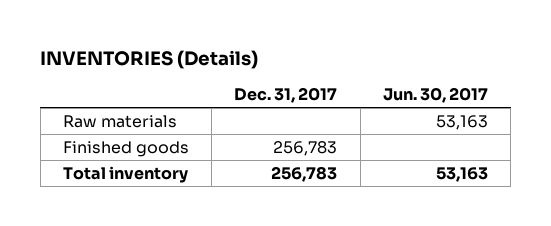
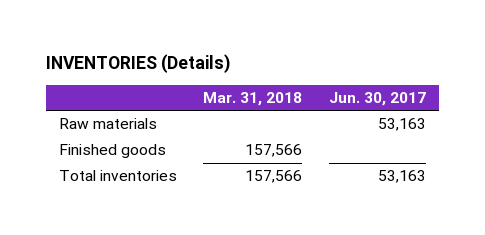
[234,86,338,103] Dec. 31, 2017 -> none
none -> [203,91,303,106] Mar. 31, 2018
[62,165,188,183] Total inventory -> [58,170,177,182] Total inventories

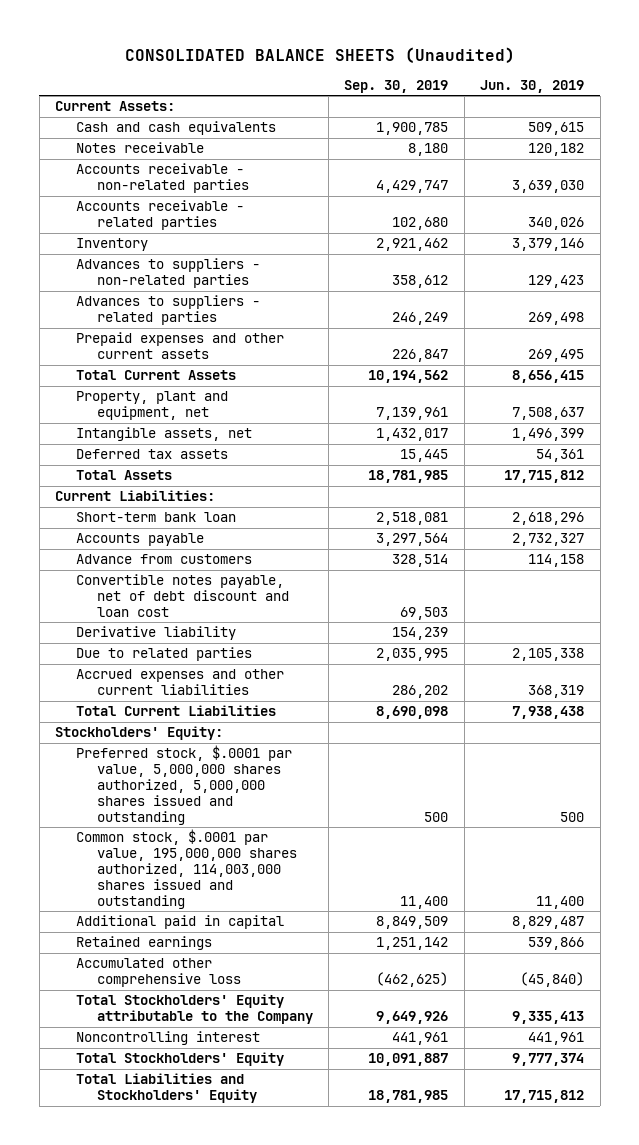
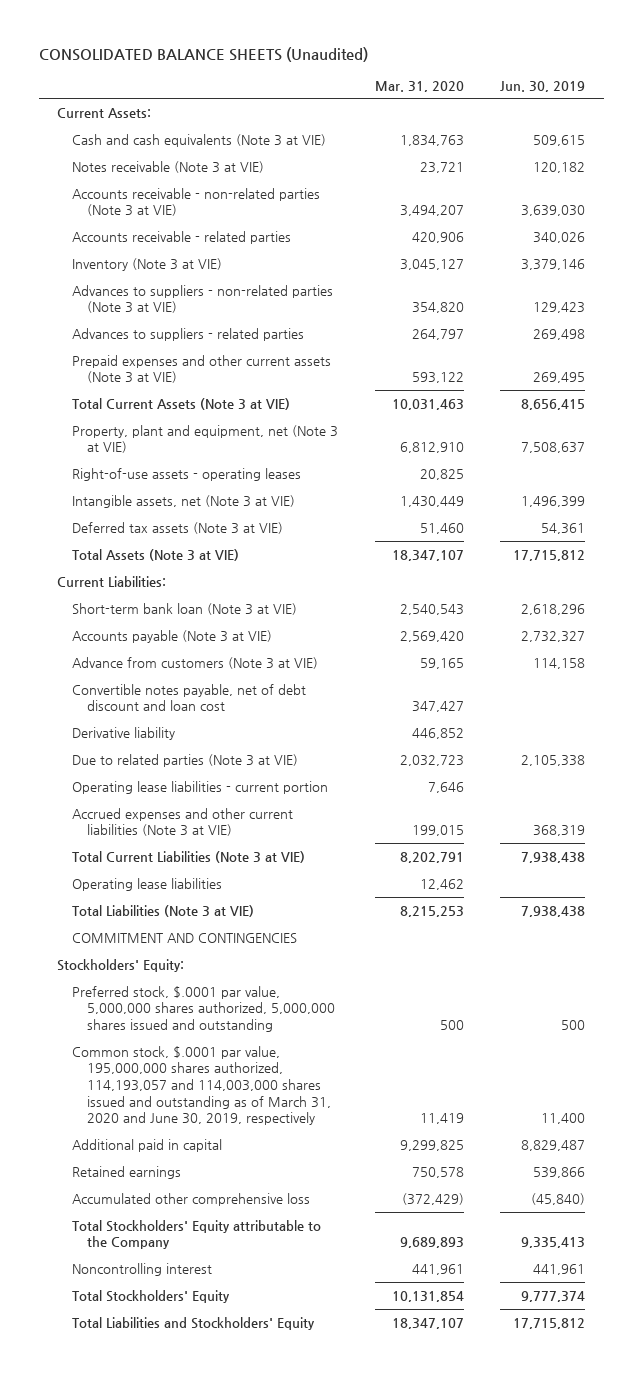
[344,79,449,93] Sep. 30, 2019 -> none
none -> [374,80,464,92] Mar. 31, 2020
[75,121,276,136] Cash and cash equivalents -> [72,133,327,147] Cash and cash equivalents (Note 3 at VIE)
[75,142,204,154] Notes receivable -> [72,160,265,173] Notes receivable (Note 3 at VIE)
[75,163,249,194] Accounts receivable - non-related parties -> [72,187,321,217] Accounts receivable - non-related parties (Note 3 at VIE)
[75,238,148,252] Inventory -> [72,257,223,271] Inventory (Note 3 at VIE)
[75,258,260,289] Advances to suppliers - non-related parties -> [72,284,334,314] Advances to suppliers - non-related parties (Note 3 at VIE)
[75,332,284,360] Prepaid expenses and other current assets -> [72,354,332,384] Prepaid expenses and other current assets (Note 3 at VIE)
[75,370,236,381] Total Current Assets -> [72,397,291,410] Total Current Assets (Note 3 at VIE)
[75,391,228,421] Property, plant and equipment, net -> [72,424,339,454] Property, plant and equipment, net (Note 3 at VIE)
none -> [72,467,302,481] Right-of-use assets - operating leases
[75,427,252,442] Intangible assets, net -> [72,494,296,508] Intangible assets, net (Note 3 at VIE)
[75,449,228,460] Deferred tax assets -> [72,521,284,534] Deferred tax assets (Note 3 at VIE)
[75,470,172,481] Total Assets -> [72,548,240,561] Total Assets (Note 3 at VIE)
[75,512,236,523] Short-term bank loan -> [72,602,298,615] Short-term bank loan (Note 3 at VIE)
[75,533,204,547] Accounts payable -> [72,629,273,643] Accounts payable (Note 3 at VIE)
[75,554,252,565] Advance from customers -> [72,656,319,669] Advance from customers (Note 3 at VIE)
[75,647,252,662] Due to related parties -> [72,753,299,767] Due to related parties (Note 3 at VIE)
none -> [72,780,329,794] Operating lease liabilities - current portion
[75,669,284,696] Accrued expenses and other current liabilities -> [72,807,294,837] Accrued expenses and other current liabilities (Note 3 at VIE)
[75,705,276,717] Total Current Liabilities -> [72,850,306,863] Total Current Liabilities (Note 3 at VIE)
none -> [72,877,223,891] Operating lease liabilities
none -> [72,904,255,917] Total Liabilities (Note 3 at VIE)
none -> [72,932,298,943] COMMITMENT AND CONTINGENCIES
[75,829,297,910] Common stock, $.0001 par value, 195,000,000 shares authorized, 114,003,000 shares issued and outstanding -> [72,1045,332,1126] Common stock, $.0001 par value, 195,000,000 shares authorized, 114,193,057 and 114,003,000 shares issued and outstanding as of March 31, 2020 and June 30, 2019, respectively

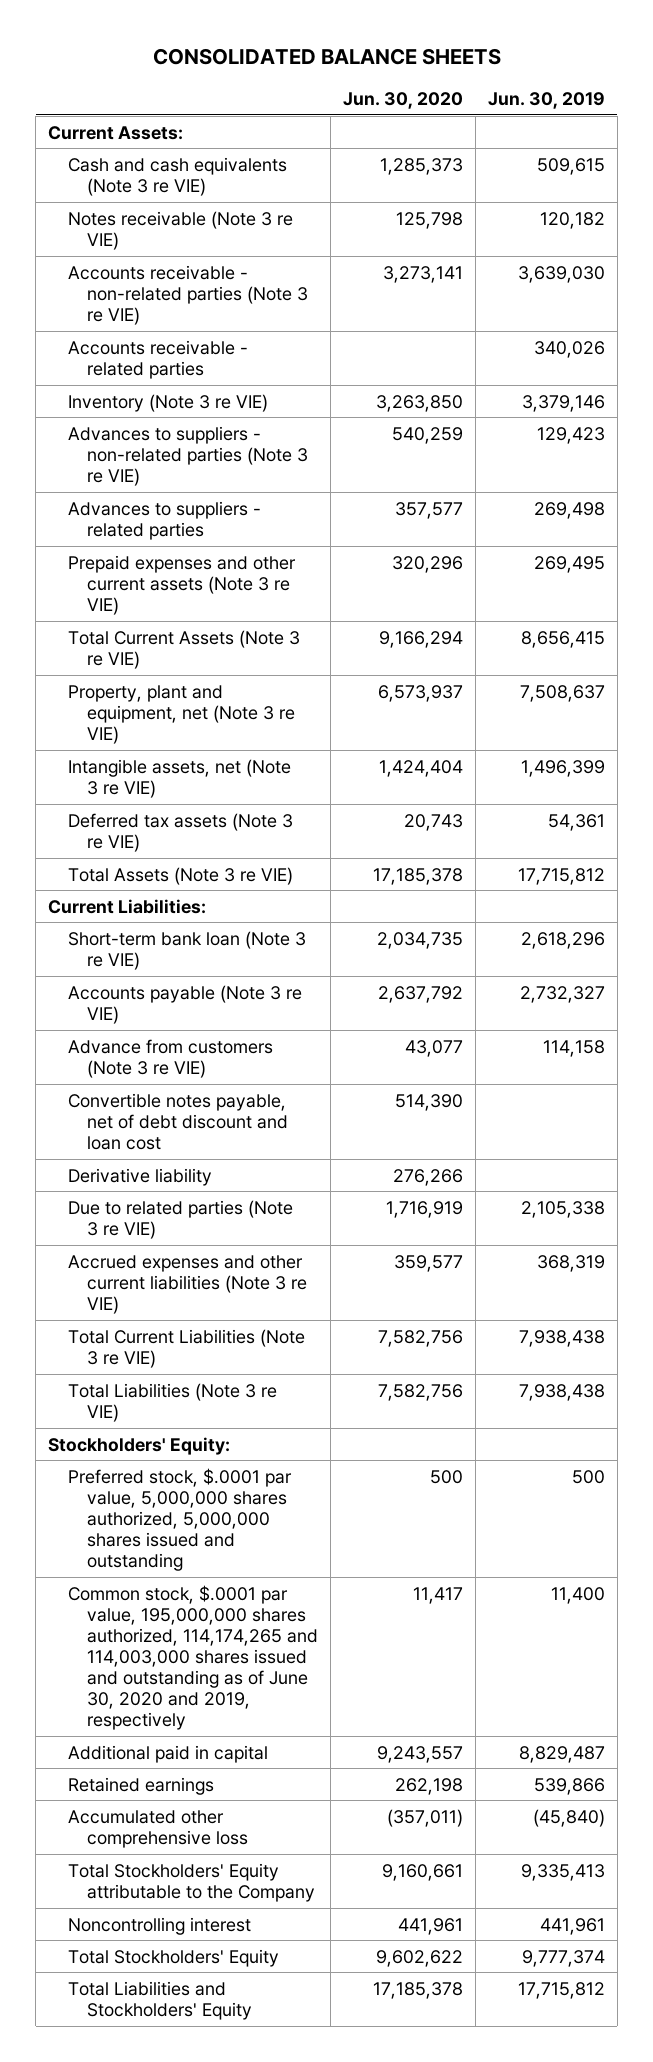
[38,46,368,62] CONSOLIDATED BALANCE SHEETS (Unaudited) -> [152,48,501,66] CONSOLIDATED BALANCE SHEETS
[374,80,464,92] Mar. 31, 2020 -> none
none -> [343,91,464,109] Jun. 30, 2020
[72,133,327,147] Cash and cash equivalents (Note 3 at VIE) -> [67,156,287,196] Cash and cash equivalents (Note 3 re VIE)
[72,160,265,173] Notes receivable (Note 3 at VIE) -> [67,210,293,250] Notes receivable (Note 3 re VIE)
[72,187,321,217] Accounts receivable - non-related parties (Note 3 at VIE) -> [67,264,309,325] Accounts receivable - non-related parties (Note 3 re VIE)
[72,257,223,271] Inventory (Note 3 at VIE) -> [67,393,268,412] Inventory (Note 3 re VIE)
[72,284,334,314] Advances to suppliers - non-related parties (Note 3 at VIE) -> [67,425,309,486] Advances to suppliers - non-related parties (Note 3 re VIE)
[72,467,302,481] Right-of-use assets - operating leases -> none
[72,354,332,384] Prepaid expenses and other current assets (Note 3 at VIE) -> [67,554,296,615] Prepaid expenses and other current assets (Note 3 re VIE)
[72,397,291,410] Total Current Assets (Note 3 at VIE) -> [67,629,300,669] Total Current Assets (Note 3 re VIE)
[72,424,339,454] Property, plant and equipment, net (Note 3 at VIE) -> [67,684,296,744] Property, plant and equipment, net (Note 3 re VIE)
[72,494,296,508] Intangible assets, net (Note 3 at VIE) -> [67,758,291,798] Intangible assets, net (Note 3 re VIE)
[72,521,284,534] Deferred tax assets (Note 3 at VIE) -> [67,812,293,852] Deferred tax assets (Note 3 re VIE)
[72,548,240,561] Total Assets (Note 3 at VIE) -> [67,866,293,885] Total Assets (Note 3 re VIE)
[72,602,298,615] Short-term bank loan (Note 3 at VIE) -> [67,930,306,970] Short-term bank loan (Note 3 re VIE)
[72,629,273,643] Accounts payable (Note 3 at VIE) -> [67,984,302,1024] Accounts payable (Note 3 re VIE)
[72,656,319,669] Advance from customers (Note 3 at VIE) -> [67,1038,273,1078] Advance from customers (Note 3 re VIE)
[72,780,329,794] Operating lease liabilities - current portion -> none
[72,877,223,891] Operating lease liabilities -> none
[72,932,298,943] COMMITMENT AND CONTINGENCIES -> none
[72,753,299,767] Due to related parties (Note 3 at VIE) -> [67,1199,293,1239] Due to related parties (Note 3 re VIE)
[72,807,294,837] Accrued expenses and other current liabilities (Note 3 at VIE) -> [67,1254,308,1314] Accrued expenses and other current liabilities (Note 3 re VIE)
[72,850,306,863] Total Current Liabilities (Note 3 at VIE) -> [67,1328,305,1368] Total Current Liabilities (Note 3 re VIE)
[72,904,255,917] Total Liabilities (Note 3 at VIE) -> [67,1382,277,1422] Total Liabilities (Note 3 re VIE)
[72,1045,332,1126] Common stock, $.0001 par value, 195,000,000 shares authorized, 114,193,057 and 114,003,000 shares issued and outstanding as of March 31, 2020 and June 30, 2019, respectively -> [67,1584,319,1731] Common stock, $.0001 par value, 195,000,000 shares authorized, 114,174,265 and 114,003,000 shares issued and outstanding as of June 30, 2020 and 2019, respectively

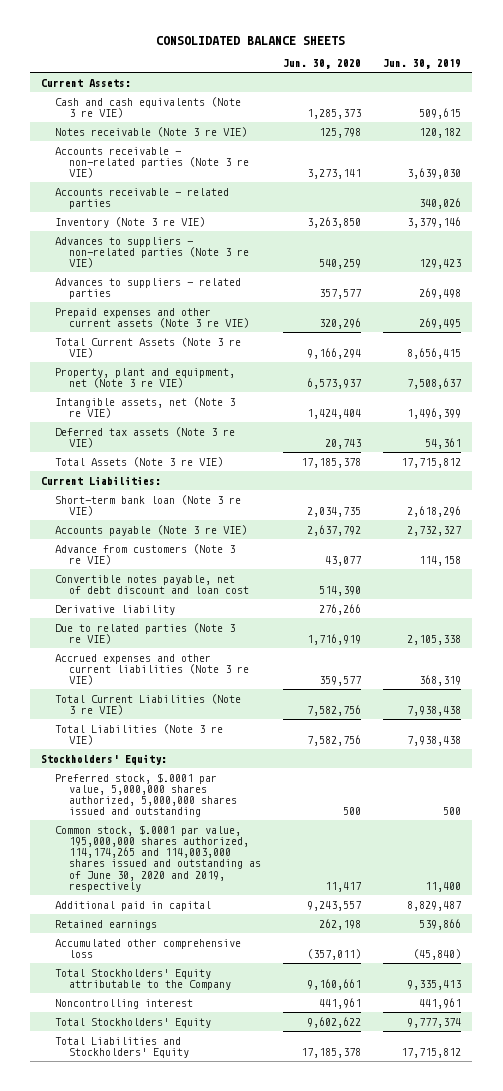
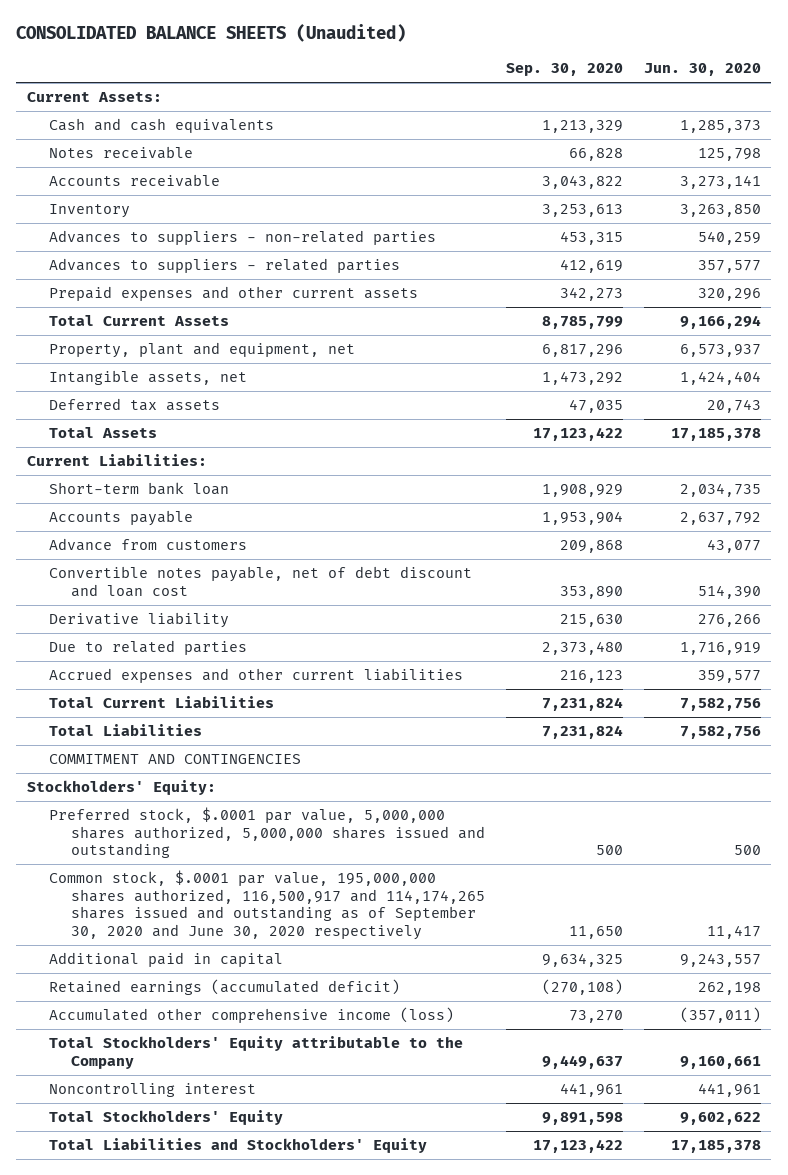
[156,35,346,45] CONSOLIDATED BALANCE SHEETS -> [16,24,407,43] CONSOLIDATED BALANCE SHEETS (Unaudited)
[383,59,462,70] Jun. 30, 2019 -> none
none -> [505,63,623,77] Sep. 30, 2020
[55,187,230,209] Accounts receivable - related parties -> none
[55,96,242,118] Cash and cash equivalents (Note 3 re VIE) -> [48,118,274,134] Cash and cash equivalents
[55,126,248,137] Notes receivable (Note 3 re VIE) -> [48,146,193,160] Notes receivable
[55,146,250,179] Accounts receivable - non-related parties (Note 3 re VIE) -> [48,174,220,188] Accounts receivable
[55,216,206,228] Inventory (Note 3 re VIE) -> [48,204,130,219] Inventory
[55,236,250,269] Advances to suppliers - non-related parties (Note 3 re VIE) -> [48,230,436,246] Advances to suppliers - non-related parties
[55,307,250,328] Prepaid expenses and other current assets (Note 3 re VIE) -> [48,286,418,302] Prepaid expenses and other current assets
[55,336,242,358] Total Current Assets (Note 3 re VIE) -> [48,315,229,327] Total Current Assets
[55,367,236,388] Property, plant and equipment, net (Note 3 re VIE) -> [48,342,355,359] Property, plant and equipment, net
[55,396,236,418] Intangible assets, net (Note 3 re VIE) -> [48,370,247,386] Intangible assets, net
[55,426,236,448] Deferred tax assets (Note 3 re VIE) -> [48,398,220,412] Deferred tax assets
[55,456,224,467] Total Assets (Note 3 re VIE) -> [48,427,157,439] Total Assets
[55,494,242,516] Short-term bank loan (Note 3 re VIE) -> [48,482,229,496] Short-term bank loan
[55,524,248,536] Accounts payable (Note 3 re VIE) -> [48,510,193,527] Accounts payable
[55,543,236,565] Advance from customers (Note 3 re VIE) -> [48,538,247,552] Advance from customers
[55,622,236,644] Due to related parties (Note 3 re VIE) -> [48,640,247,656] Due to related parties
[55,653,250,686] Accrued expenses and other current liabilities (Note 3 re VIE) -> [48,668,463,684] Accrued expenses and other current liabilities
[55,693,242,715] Total Current Liabilities (Note 3 re VIE) -> [48,696,274,709] Total Current Liabilities
[55,723,224,745] Total Liabilities (Note 3 re VIE) -> [48,724,202,737] Total Liabilities
none -> [48,754,301,765] COMMITMENT AND CONTINGENCIES
[55,824,262,892] Common stock, $.0001 par value, 195,000,000 shares authorized, 114,174,265 and 114,003,000 shares issued and outstanding as of June 30, 2020 and 2019, respectively -> [48,870,485,940] Common stock, $.0001 par value, 195,000,000 shares authorized, 116,500,917 and 114,174,265 shares issued and outstanding as of September 30, 2020 and June 30, 2020 respectively
[55,919,158,930] Retained earnings -> [48,979,400,996] Retained earnings (accumulated deficit)
[55,938,242,958] Accumulated other comprehensive loss -> [48,1007,454,1024] Accumulated other comprehensive income (loss)

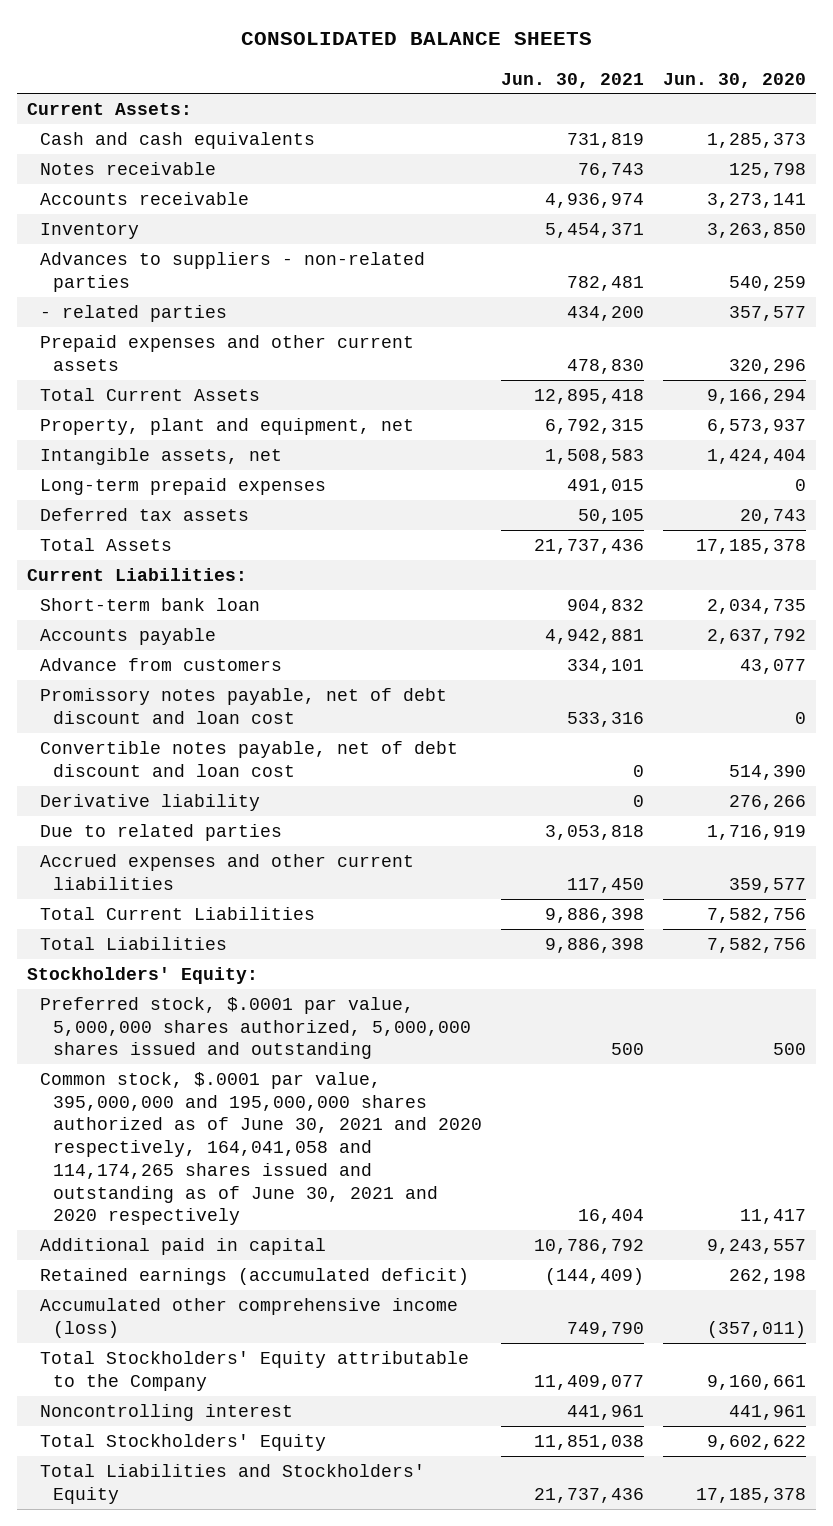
[16,24,407,43] CONSOLIDATED BALANCE SHEETS (Unaudited) -> [240,32,592,46] CONSOLIDATED BALANCE SHEETS
[505,63,623,77] Sep. 30, 2020 -> none
none -> [500,72,644,88] Jun. 30, 2021
[48,258,400,274] Advances to suppliers - related parties -> [39,305,227,323] - related parties
none -> [39,478,326,496] Long-term prepaid expenses
none -> [39,688,447,724] Promissory notes payable, net of debt discount and loan cost
[48,754,301,765] COMMITMENT AND CONTINGENCIES -> none
[48,870,485,940] Common stock, $.0001 par value, 195,000,000 shares authorized, 116,500,917 and 114,174,265 shares issued and outstanding as of September 30, 2020 and June 30, 2020 respectively -> [39,1072,482,1226] Common stock, $.0001 par value, 395,000,000 and 195,000,000 shares authorized as of June 30, 2021 and 2020 respectively, 164,041,058 and 114,174,265 shares issued and outstanding as of June 30, 2021 and 2020 respectively

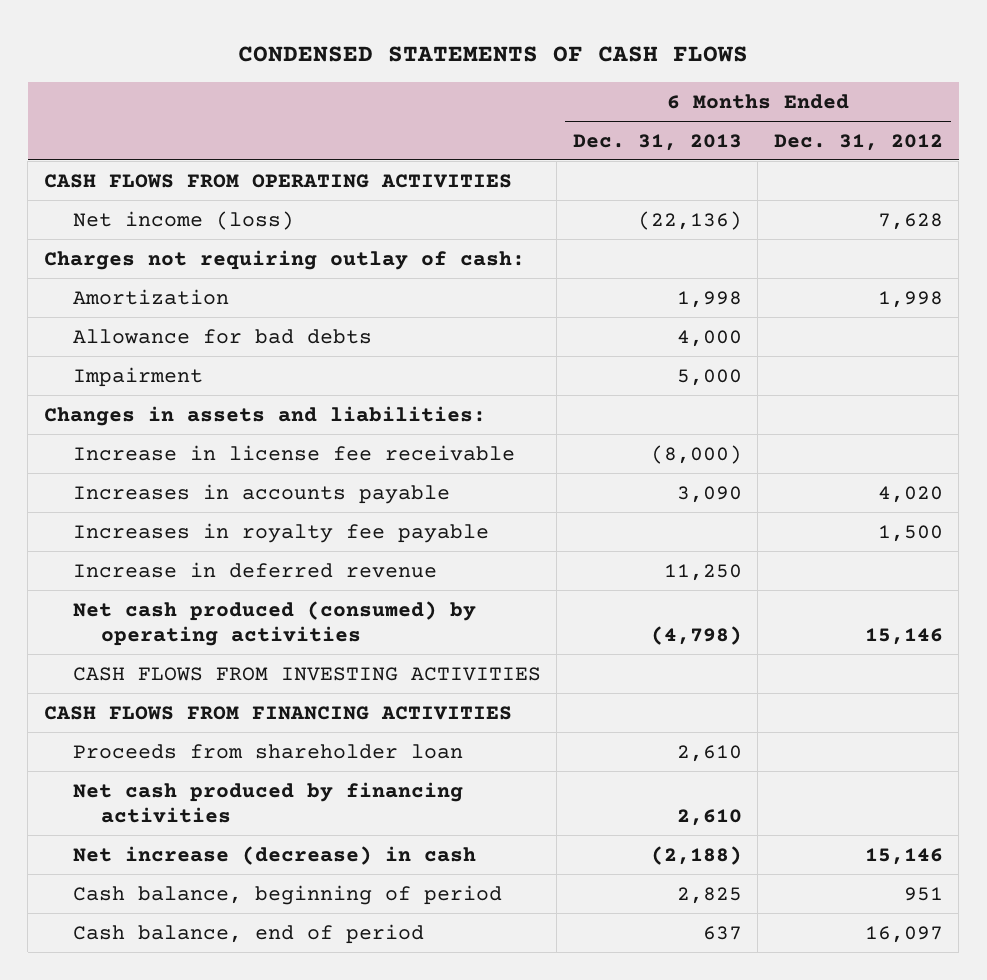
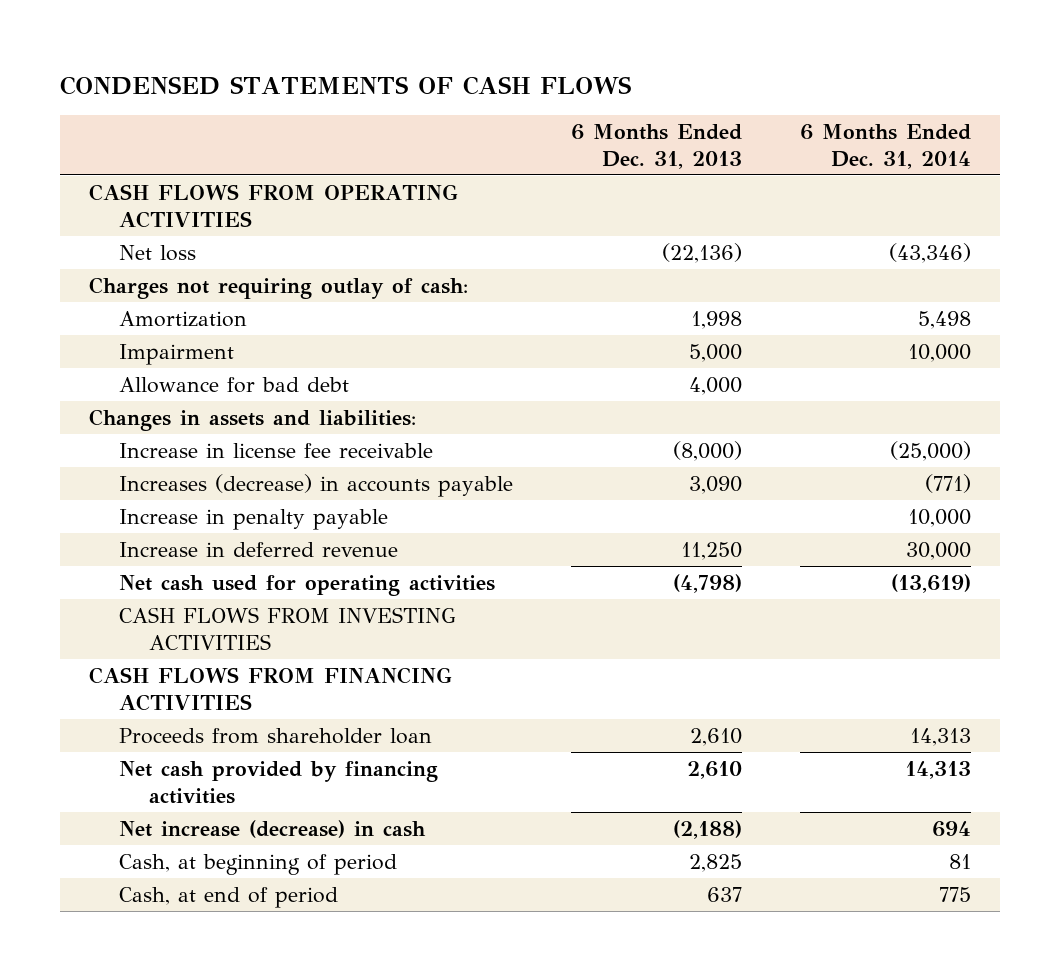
[773,133,943,151] Dec. 31, 2012 -> none
none -> [800,124,972,169] 6 Months Ended Dec. 31, 2014
[72,210,294,230] Net income (loss) -> [119,244,197,261] Net loss
[72,328,372,344] Allowance for bad debts -> none
none -> [119,376,350,393] Allowance for bad debt
[72,522,489,543] Increases in royalty fee payable -> none
[72,483,450,504] Increases in accounts payable -> [119,473,514,497] Increases (decrease) in accounts payable
none -> [119,508,389,530] Increase in penalty payable
[72,600,476,646] Net cash produced (consumed) by operating activities -> [119,574,496,596] Net cash used for operating activities
[72,781,463,823] Net cash produced by financing activities -> [119,760,439,804] Net cash provided by financing activities
[72,884,502,905] Cash balance, beginning of period -> [119,853,398,875] Cash, at beginning of period
[72,923,424,944] Cash balance, end of period -> [119,886,339,908] Cash, at end of period

